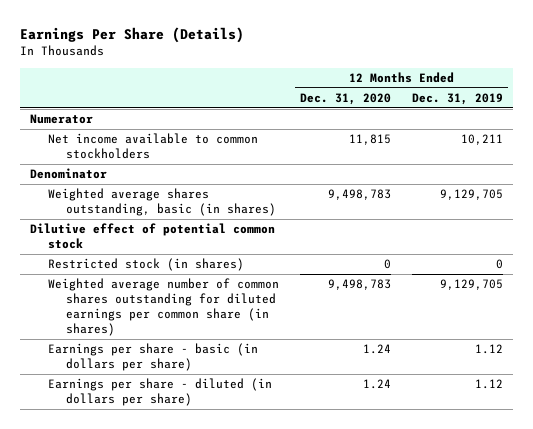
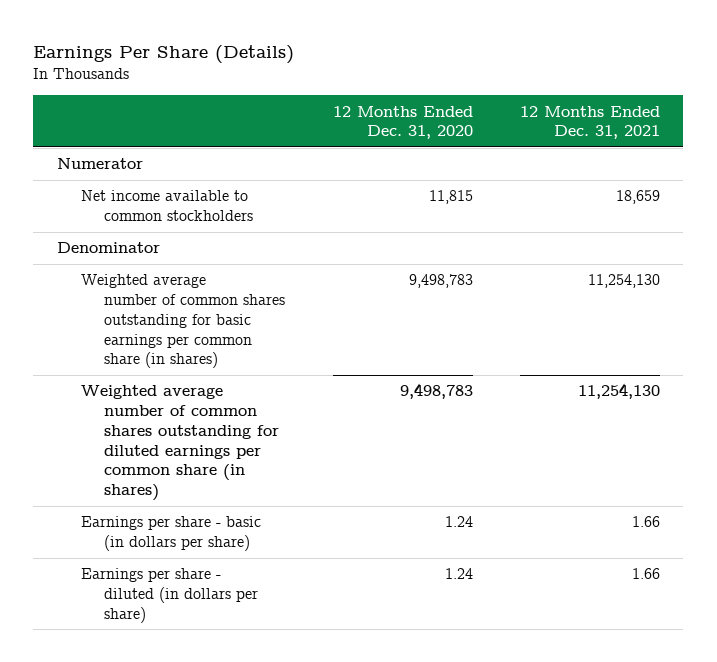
[411,92,503,105] Dec. 31, 2019 -> none
none -> [519,105,660,140] 12 Months Ended Dec. 31, 2021
[30,223,276,250] Dilutive effect of potential common stock -> none
[48,258,245,272] Restricted stock (in shares) -> none
[48,188,277,217] Weighted average shares outstanding, basic (in shares) -> [80,274,286,369] Weighted average number of common shares outstanding for basic earnings per common share (in shares)

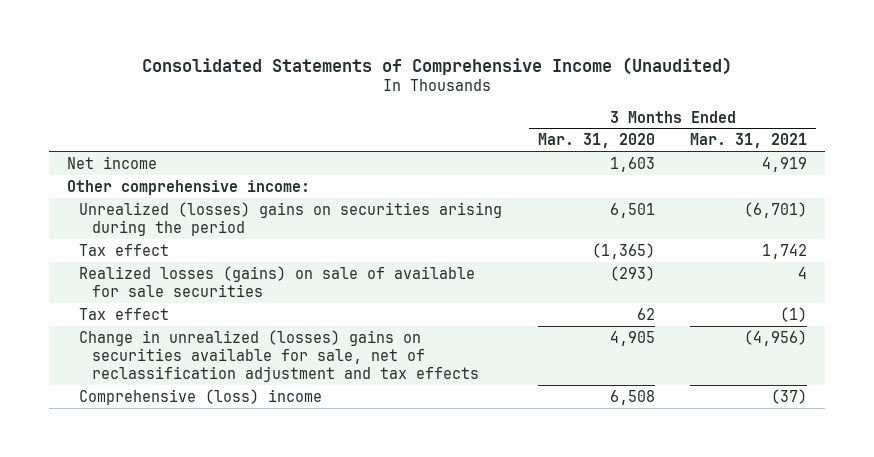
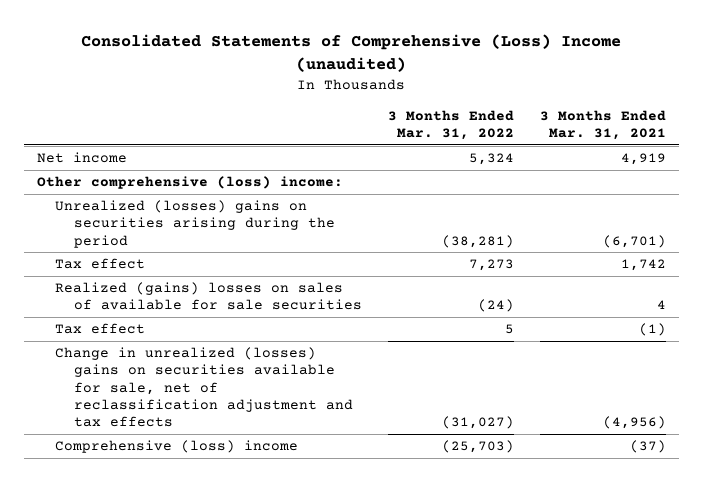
[142,56,733,75] Consolidated Statements of Comprehensive Income (Unaudited) -> [81,34,622,73] Consolidated Statements of Comprehensive (Loss) Income (unaudited)
[537,133,655,149] Mar. 31, 2020 -> none
none -> [388,110,515,141] 3 Months Ended Mar. 31, 2022
[66,179,310,195] Other comprehensive income: -> [36,176,343,190] Other comprehensive (loss) income:
[79,265,476,297] Realized losses (gains) on sale of available for sale securities -> [55,282,363,311] Realized (gains) losses on sales of available for sale securities

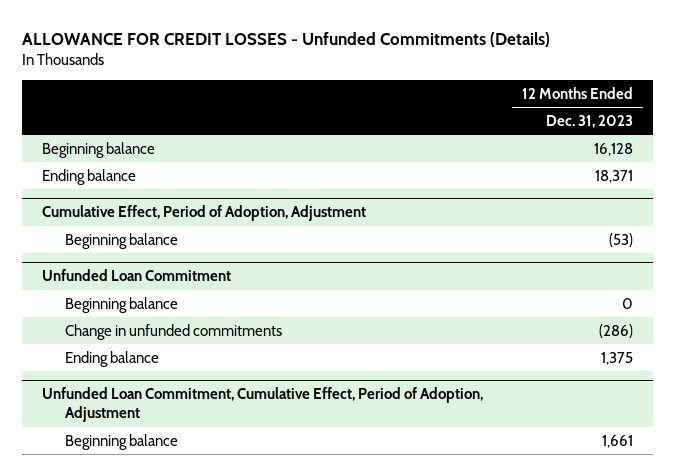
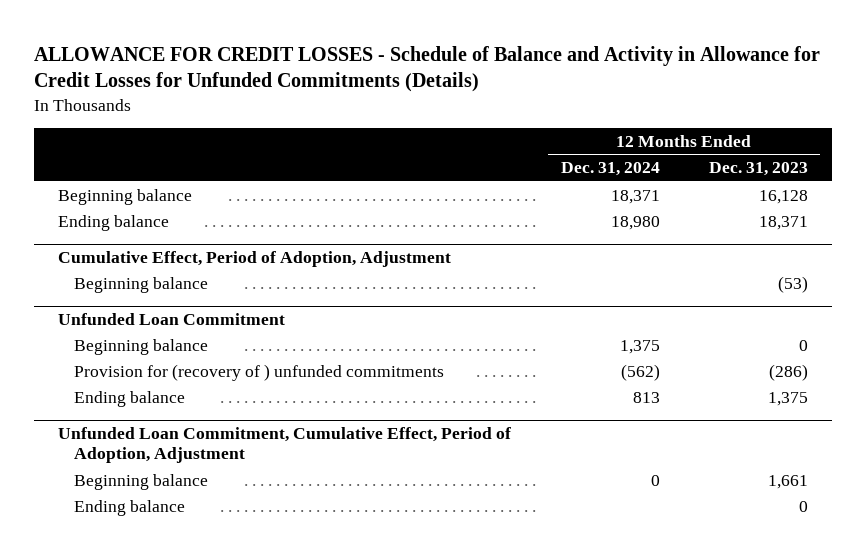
[22,32,551,48] ALLOWANCE FOR CREDIT LOSSES - Unfunded Commitments (Details) -> [33,45,820,93] ALLOWANCE FOR CREDIT LOSSES - Schedule of Balance and Activity in Allowance for Credit Losses for Unfunded Commitments (Details)
none -> [560,162,660,177] Dec. 31, 2024
[64,323,282,340] Change in unfunded commitments -> [73,363,444,381] Provision for (recovery of ) unfunded commitments
none -> [73,499,185,516] Ending balance

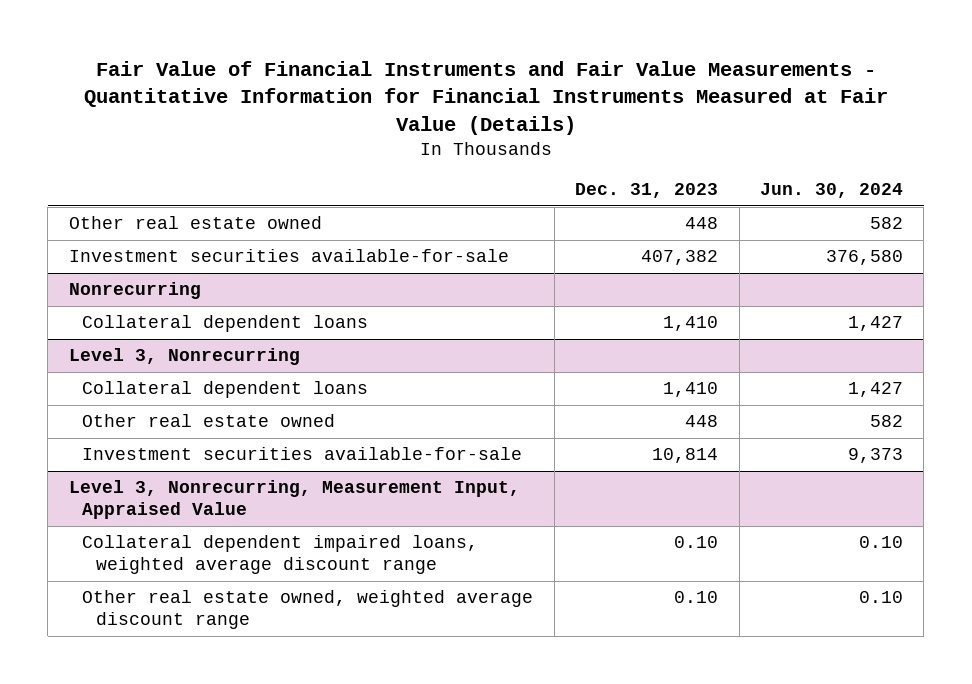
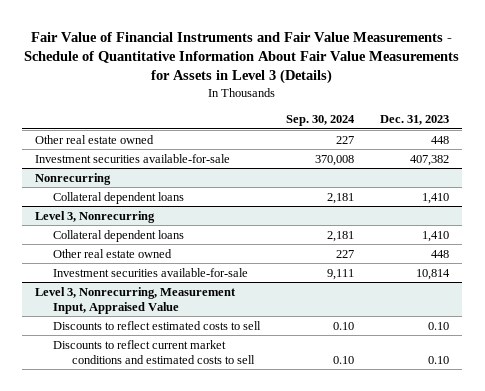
[83,60,888,135] Fair Value of Financial Instruments and Fair Value Measurements - Quantitative Information for Financial Instruments Measured at Fair Value (Details) -> [24,31,460,85] Fair Value of Financial Instruments and Fair Value Measurements - Schedule of Quantitative Information About Fair Value Measurements for Assets in Level 3 (Details)
[759,182,903,198] Jun. 30, 2024 -> none
none -> [286,115,356,127] Sep. 30, 2024
[82,535,479,575] Collateral dependent impaired loans, weighted average discount range -> [53,320,262,330] Discounts to reflect estimated costs to sell
[82,590,534,630] Other real estate owned, weighted average discount range -> [53,339,255,364] Discounts to reflect current market conditions and estimated costs to sell

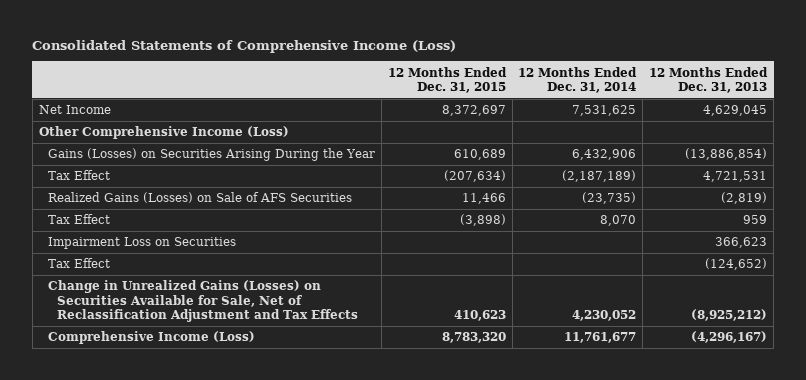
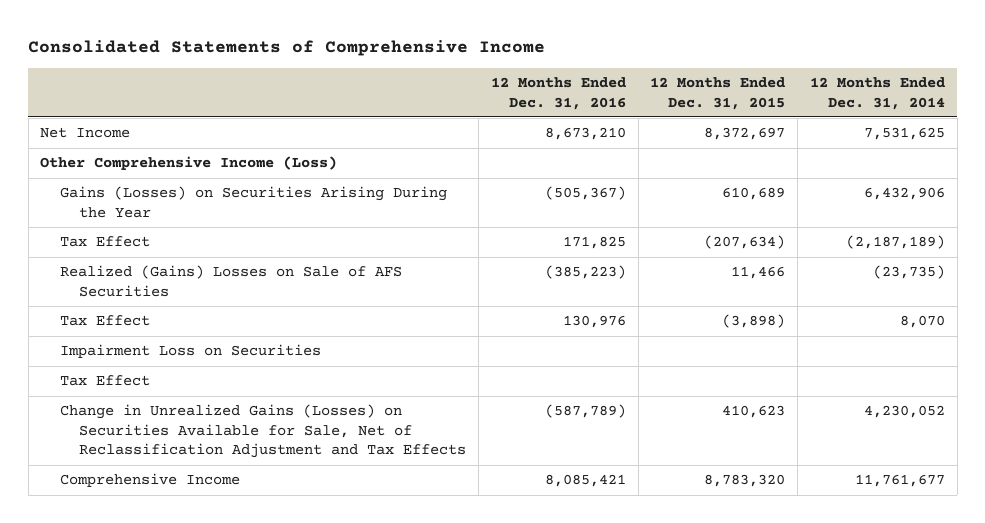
[32,40,457,54] Consolidated Statements of Comprehensive Income (Loss) -> [28,40,546,57] Consolidated Statements of Comprehensive Income
[649,66,769,93] 12 Months Ended Dec. 31, 2013 -> none
none -> [490,77,626,110] 12 Months Ended Dec. 31, 2016
[47,192,352,204] Realized Gains (Losses) on Sale of AFS Securities -> [59,265,402,297] Realized (Gains) Losses on Sale of AFS Securities
[47,331,255,345] Comprehensive Income (Loss) -> [59,473,240,488] Comprehensive Income

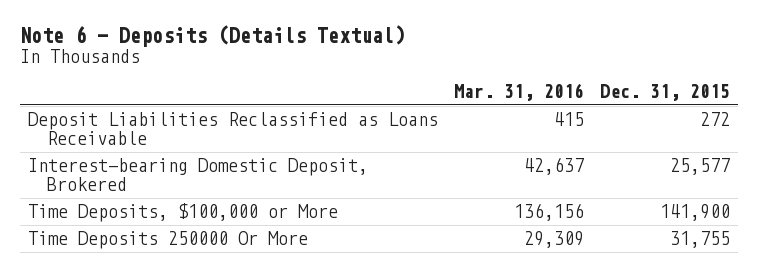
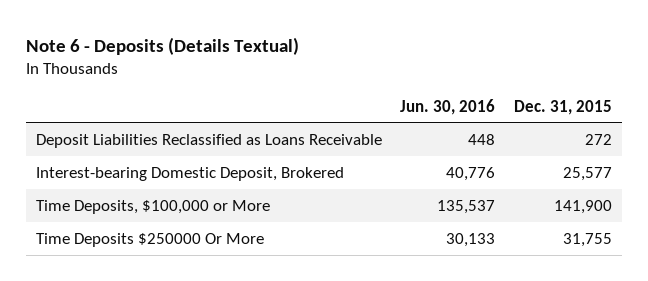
[453,83,584,102] Mar. 31, 2016 -> none
none -> [400,98,496,115] Jun. 30, 2016
[28,231,309,250] Time Deposits 250000 Or More -> [35,232,264,247] Time Deposits $250000 Or More

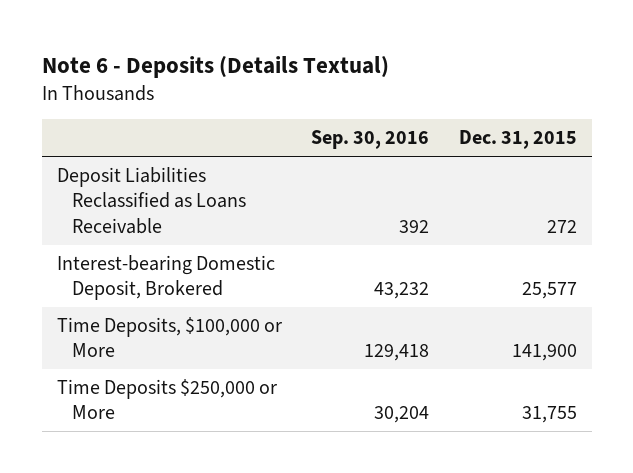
[400,98,496,115] Jun. 30, 2016 -> none
none -> [311,130,430,150] Sep. 30, 2016
[35,232,264,247] Time Deposits $250000 Or More -> [56,379,277,420] Time Deposits $250,000 or More

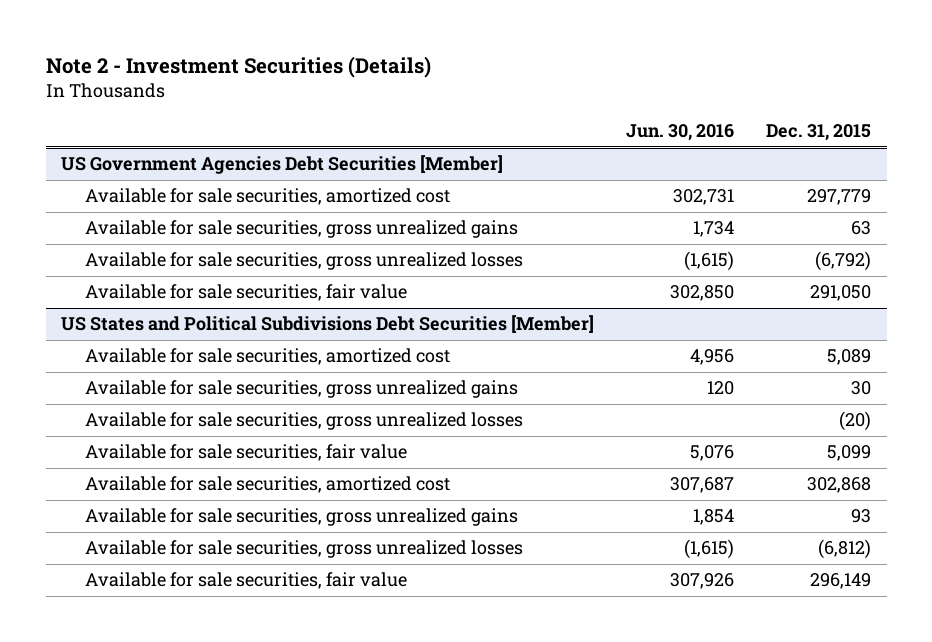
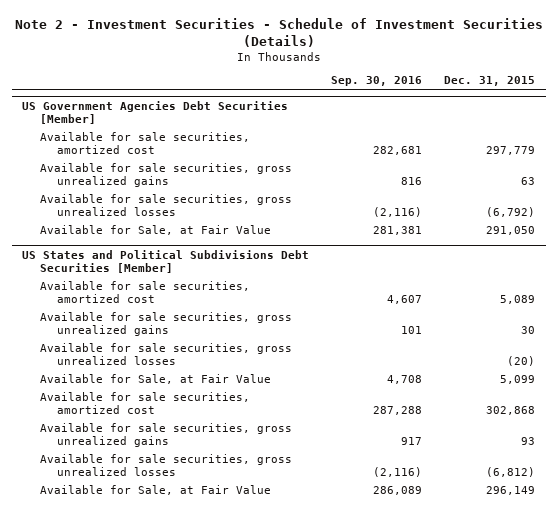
[45,56,431,79] Note 2 - Investment Securities (Details) -> [14,17,543,47] Note 2 - Investment Securities - Schedule of Investment Securities (Details)
[626,124,735,142] Jun. 30, 2016 -> none
none -> [331,76,423,87] Sep. 30, 2016
[85,284,408,302] Available for sale securities, fair value -> [39,224,271,235] Available for Sale, at Fair Value
[85,444,408,462] Available for sale securities, fair value -> [39,373,271,384] Available for Sale, at Fair Value
[85,572,408,590] Available for sale securities, fair value -> [39,484,271,495] Available for Sale, at Fair Value

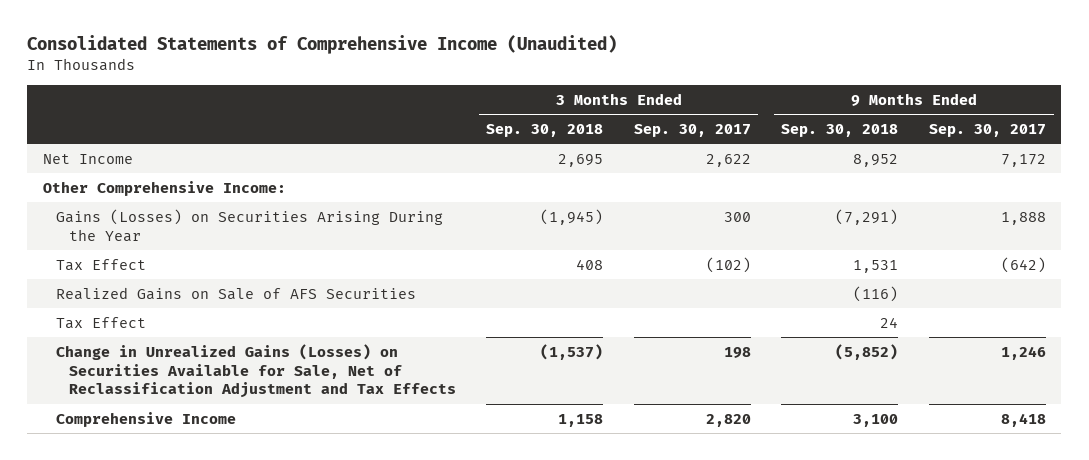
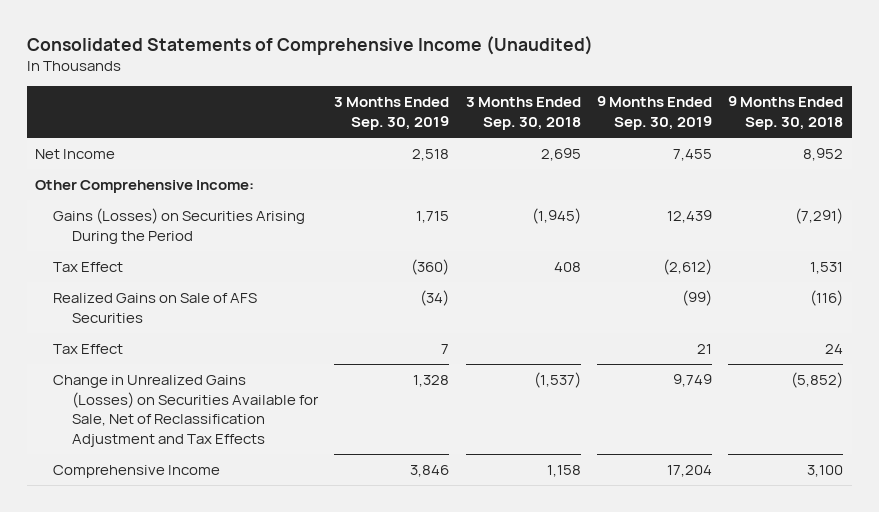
[633,123,751,137] Sep. 30, 2017 -> none
[929,123,1047,137] Sep. 30, 2017 -> none
none -> [334,97,450,131] 3 Months Ended Sep. 30, 2019
none -> [596,96,712,131] 9 Months Ended Sep. 30, 2019
[55,208,443,242] Gains (Losses) on Securities Arising During the Year -> [53,208,306,244] Gains (Losses) on Securities Arising During the Period

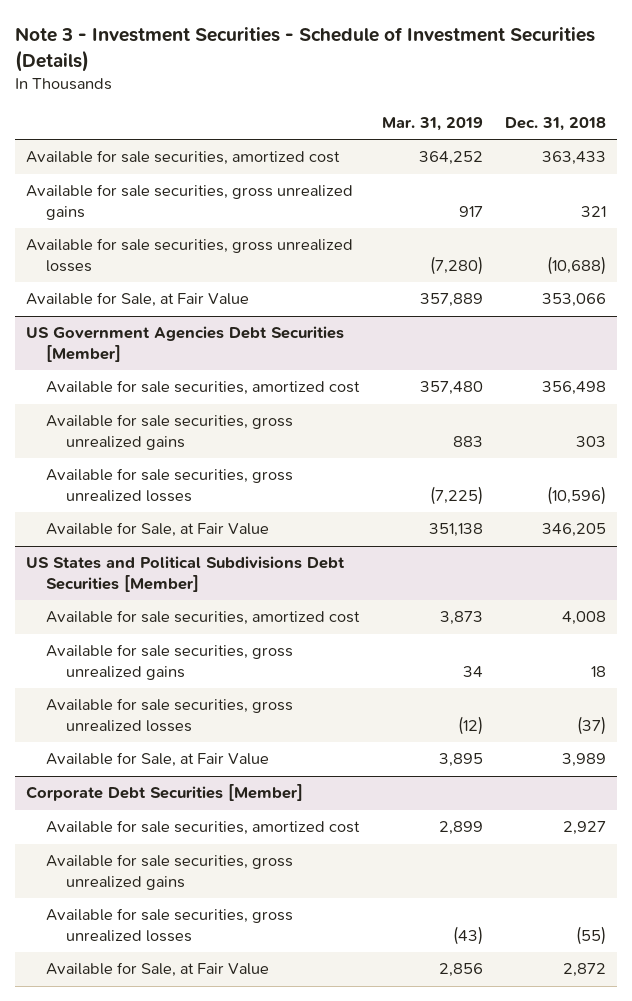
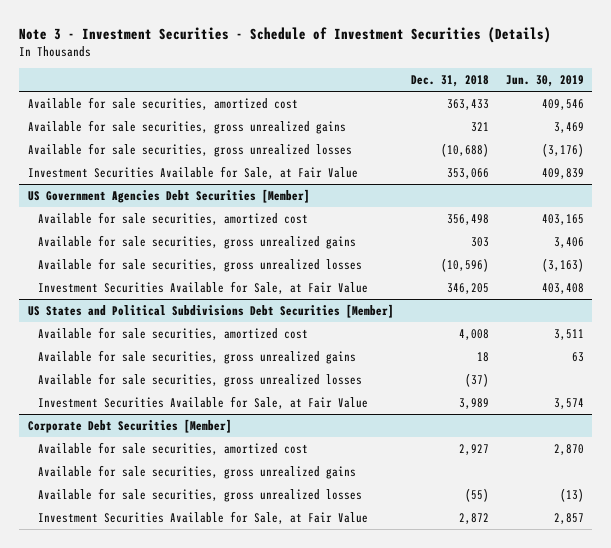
[381,117,483,132] Mar. 31, 2019 -> none
none -> [505,75,584,88] Jun. 30, 2019
[26,292,250,308] Available for Sale, at Fair Value -> [27,165,358,179] Investment Securities Available for Sale, at Fair Value
[46,522,270,538] Available for Sale, at Fair Value -> [37,280,368,294] Investment Securities Available for Sale, at Fair Value
[46,752,270,768] Available for Sale, at Fair Value -> [37,395,368,409] Investment Securities Available for Sale, at Fair Value
[46,962,270,978] Available for Sale, at Fair Value -> [37,510,368,524] Investment Securities Available for Sale, at Fair Value

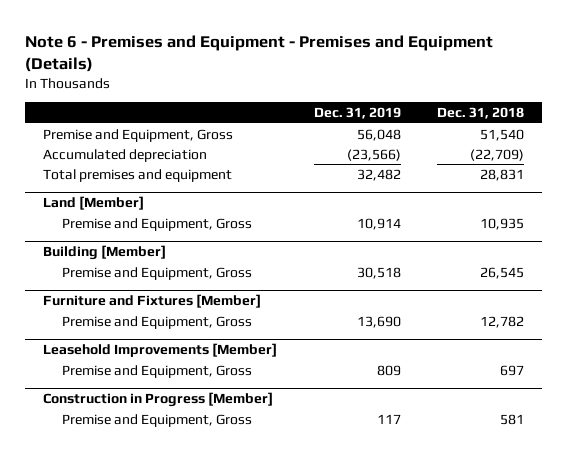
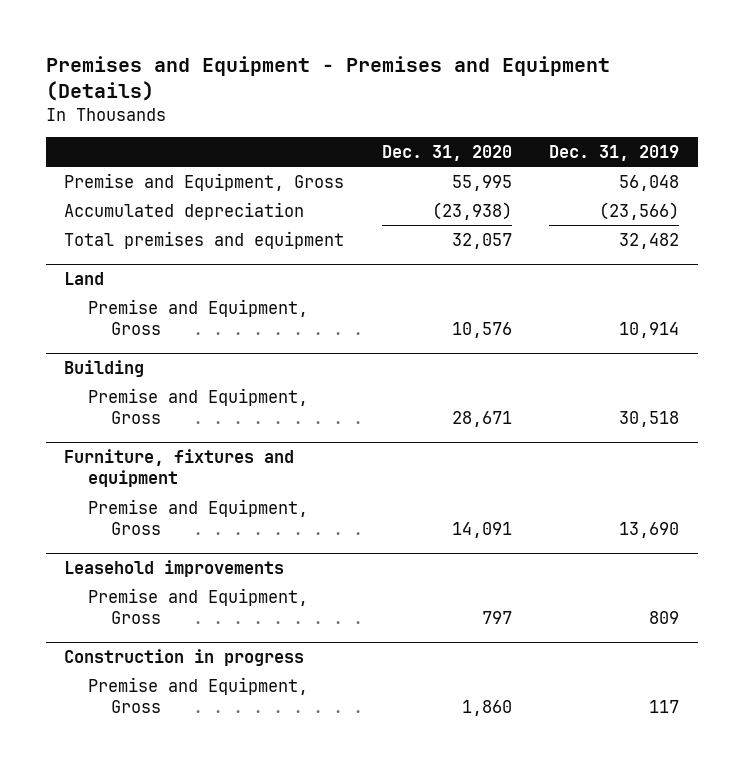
[24,34,493,72] Note 6 - Premises and Equipment - Premises and Equipment (Details) -> [45,55,610,101] Premises and Equipment - Premises and Equipment (Details)
[436,107,524,120] Dec. 31, 2018 -> none
none -> [381,144,512,161] Dec. 31, 2020
[43,196,145,211] Land [Member] -> [64,272,105,286] Land
[43,245,167,261] Building [Member] -> [64,360,145,378] Building
[43,294,262,309] Furniture and Fixtures [Member] -> [64,449,295,488] Furniture, fixtures and equipment
[43,343,278,358] Leasehold Improvements [Member] -> [64,560,285,578] Leasehold improvements
[43,392,274,408] Construction in Progress [Member] -> [64,649,305,667] Construction in progress

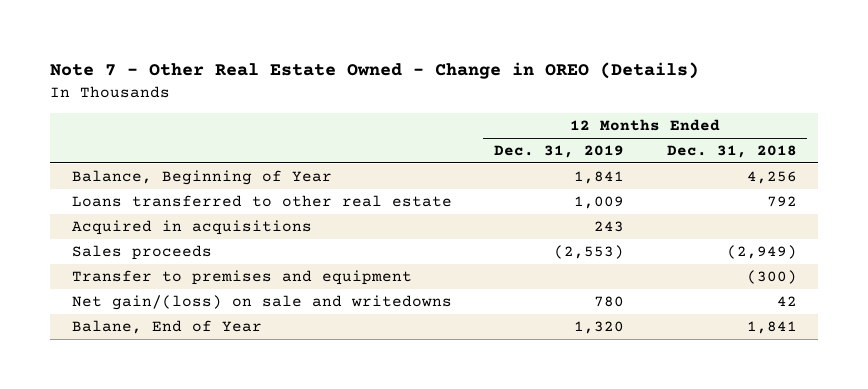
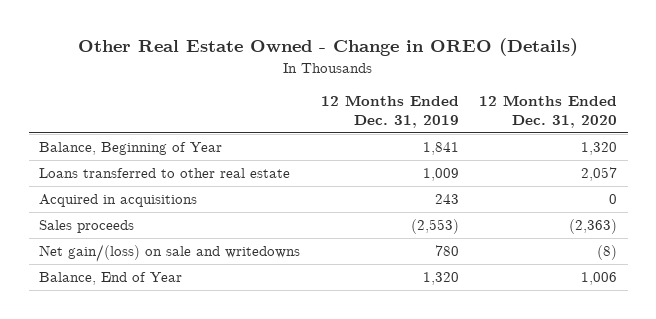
[50,62,700,80] Note 7 - Other Real Estate Owned - Change in OREO (Details) -> [78,38,579,57] Other Real Estate Owned - Change in OREO (Details)
[666,145,797,159] Dec. 31, 2018 -> none
none -> [479,95,618,129] 12 Months Ended Dec. 31, 2020
[71,270,412,286] Transfer to premises and equipment -> none
[71,320,262,335] Balane, End of Year -> [38,272,182,286] Balance, End of Year

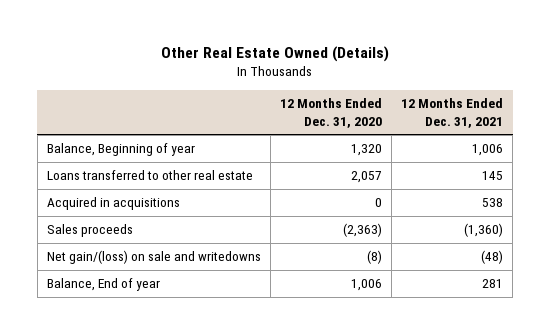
[78,38,579,57] Other Real Estate Owned - Change in OREO (Details) -> [160,46,389,63] Other Real Estate Owned (Details)
[320,95,459,129] 12 Months Ended Dec. 31, 2019 -> none
none -> [400,98,503,128] 12 Months Ended Dec. 31, 2021
[38,142,222,156] Balance, Beginning of Year -> [46,143,195,157] Balance, Beginning of year
[38,272,182,286] Balance, End of Year -> [46,278,160,292] Balance, End of year

